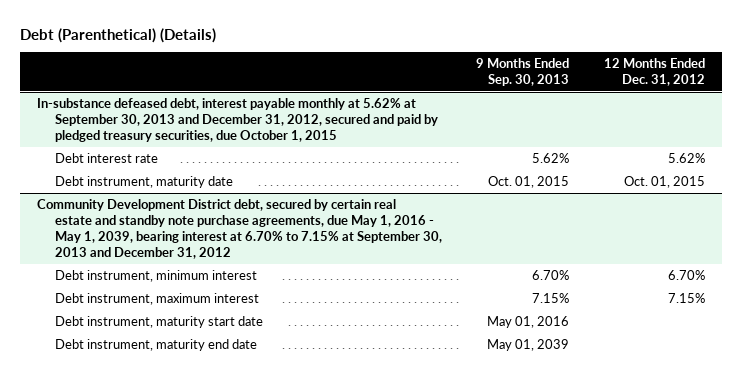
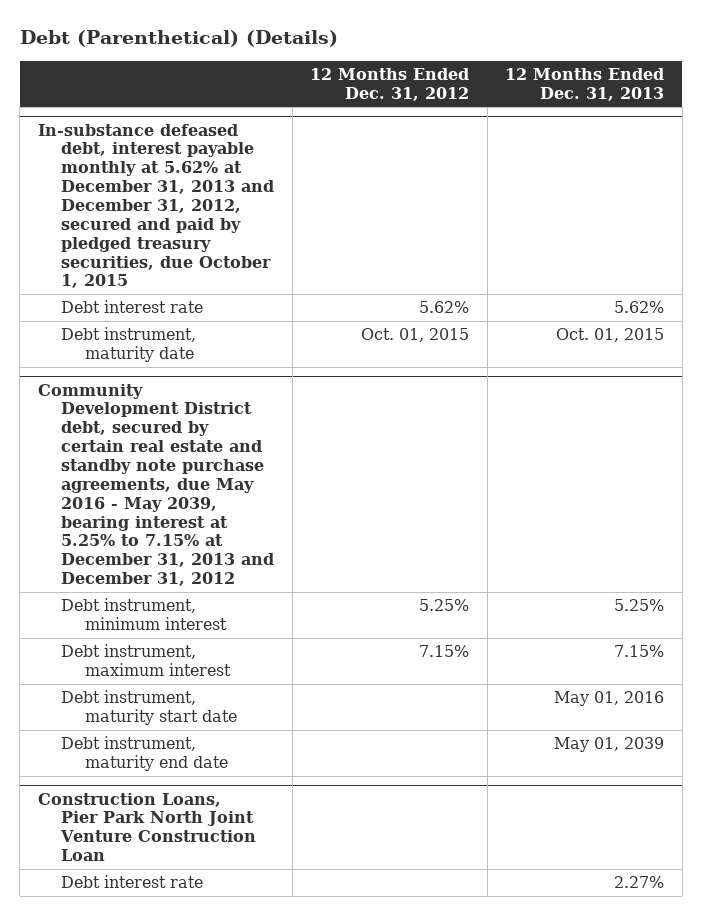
[476,57,570,86] 9 Months Ended Sep. 30, 2013 -> none
none -> [505,67,665,101] 12 Months Ended Dec. 31, 2013
[37,97,439,142] In-substance defeased debt, interest payable monthly at 5.62% at September 30, 2013 and December 31, 2012, secured and paid by pledged treasury securities, due October 1, 2015 -> [37,123,275,289] In-substance defeased debt, interest payable monthly at 5.62% at December 31, 2013 and December 31, 2012, secured and paid by pledged treasury securities, due October 1, 2015
[37,198,443,259] Community Development District debt, secured by certain real estate and standby note purchase agreements, due May 1, 2016 - May 1, 2039, bearing interest at 6.70% to 7.15% at September 30, 2013 and December 31, 2012 -> [37,383,275,587] Community Development District debt, secured by certain real estate and standby note purchase agreements, due May 2016 - May 2039, bearing interest at 5.25% to 7.15% at December 31, 2013 and December 31, 2012
[667,269,705,280] 6.70% -> [419,599,470,612] 5.25%
none -> [37,792,257,862] Construction Loans, Pier Park North Joint Venture Construction Loan
none -> [61,875,204,889] Debt interest rate

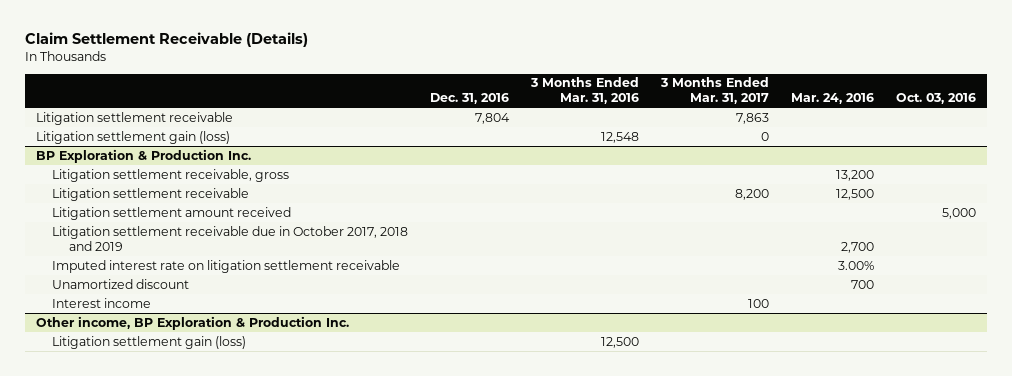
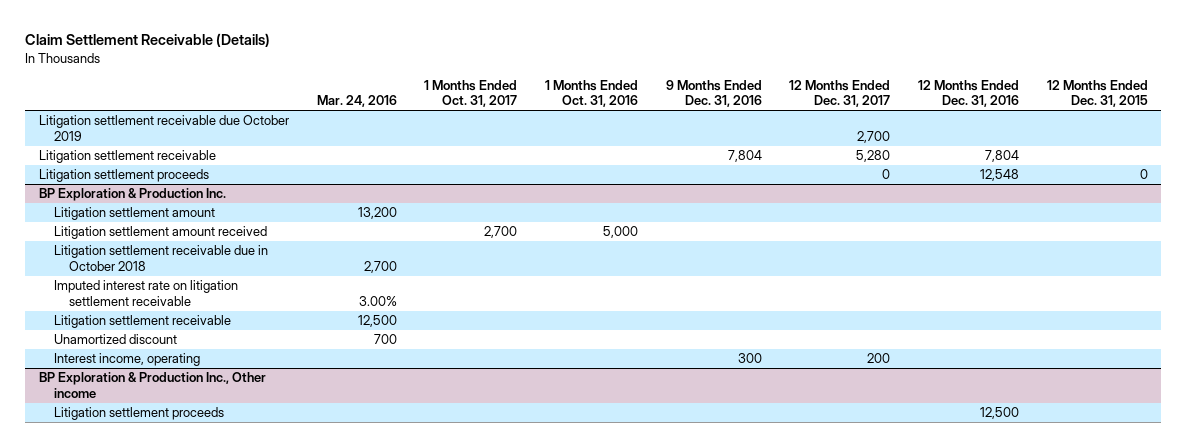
[430,93,510,105] Dec. 31, 2016 -> none
[530,77,640,105] 3 Months Ended Mar. 31, 2016 -> none
[659,77,769,105] 3 Months Ended Mar. 31, 2017 -> none
[895,93,976,105] Oct. 03, 2016 -> none
none -> [424,79,518,108] 1 Months Ended Oct. 31, 2017
none -> [545,79,639,108] 1 Months Ended Oct. 31, 2016
none -> [665,79,762,108] 9 Months Ended Dec. 31, 2016
none -> [789,79,891,108] 12 Months Ended Dec. 31, 2017
none -> [917,79,1019,108] 12 Months Ended Dec. 31, 2016
none -> [1046,79,1148,108] 12 Months Ended Dec. 31, 2015
none -> [39,115,290,142] Litigation settlement receivable due October 2019
[35,130,230,144] Litigation settlement gain (loss) -> [39,169,210,183] Litigation settlement proceeds
[52,168,290,182] Litigation settlement receivable, gross -> [54,207,216,221] Litigation settlement amount
[52,225,409,251] Litigation settlement receivable due in October 2017, 2018 and 2019 -> [54,245,269,272] Litigation settlement receivable due in October 2018
[52,187,250,201] Litigation settlement receivable -> [54,315,232,329] Litigation settlement receivable
[52,297,152,308] Interest income -> [54,353,201,367] Interest income, operating
[35,315,349,330] Other income, BP Exploration & Production Inc. -> [39,372,267,399] BP Exploration & Production Inc., Other income
[52,335,247,349] Litigation settlement gain (loss) -> [54,407,225,421] Litigation settlement proceeds

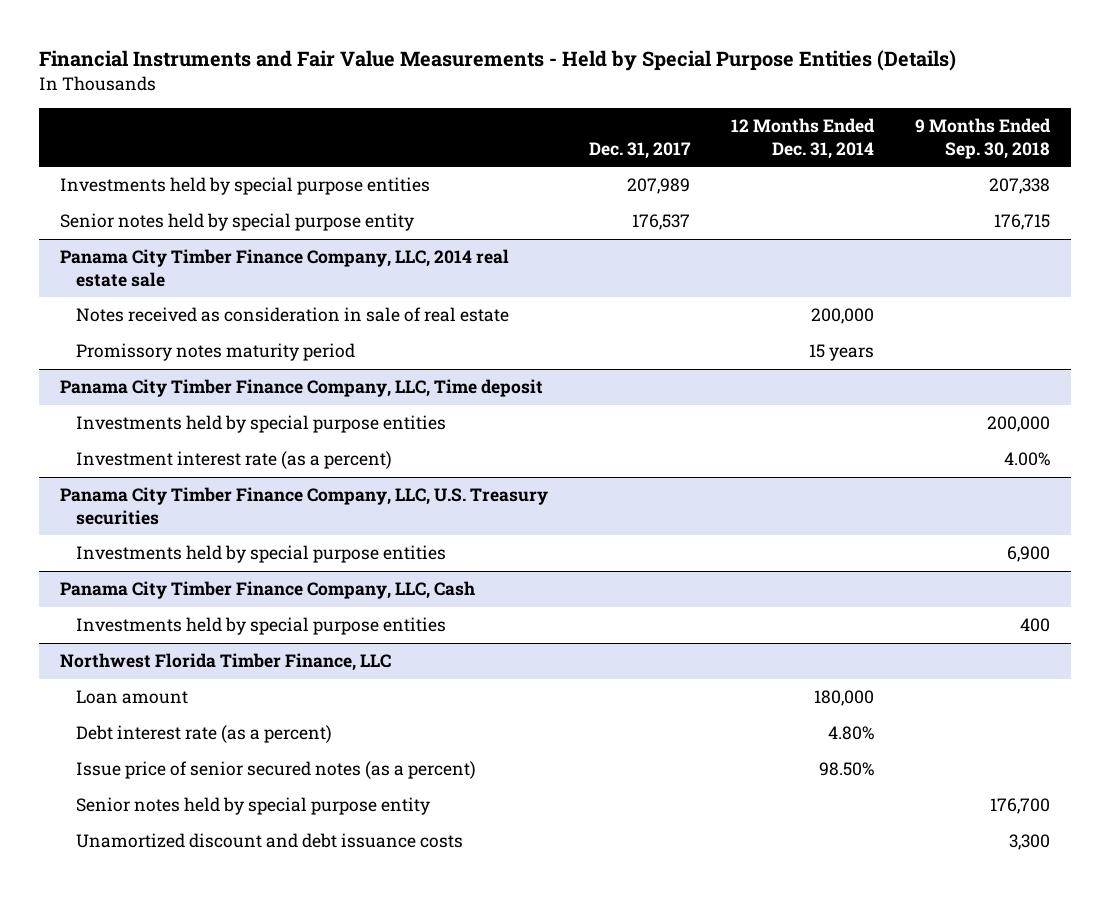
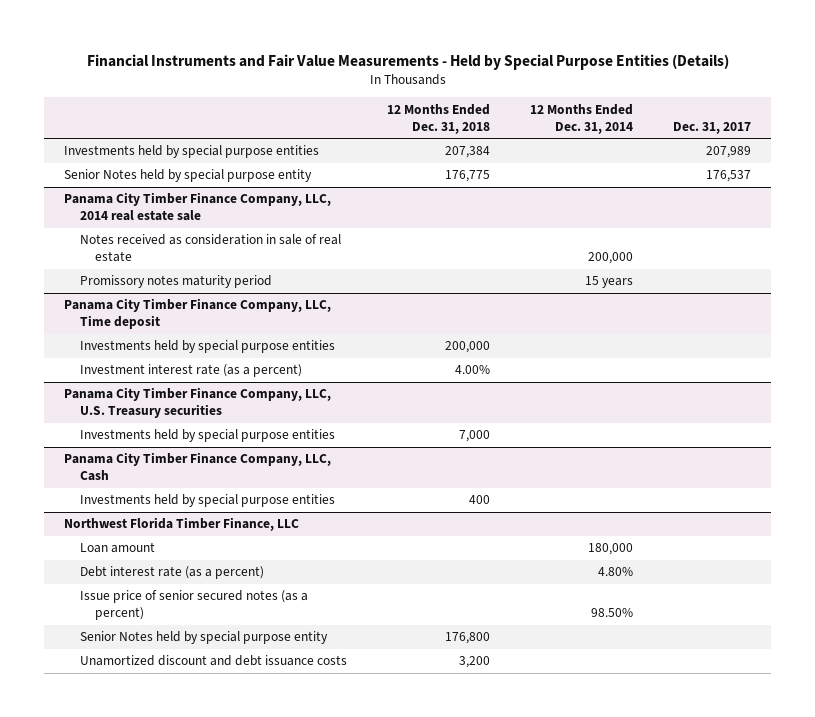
[915,117,1052,159] 9 Months Ended Sep. 30, 2018 -> none
none -> [386,103,490,134] 12 Months Ended Dec. 31, 2018
[59,213,414,232] Senior notes held by special purpose entity -> [64,169,313,183] Senior Notes held by special purpose entity
[76,797,431,816] Senior notes held by special purpose entity -> [79,631,328,645] Senior Notes held by special purpose entity

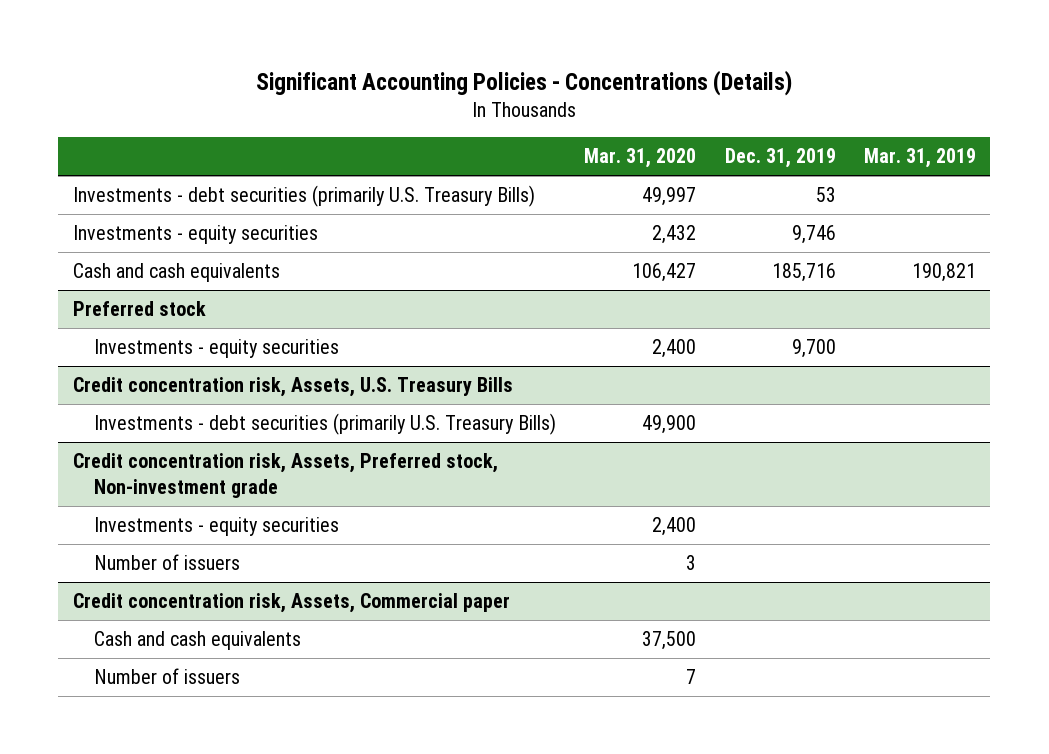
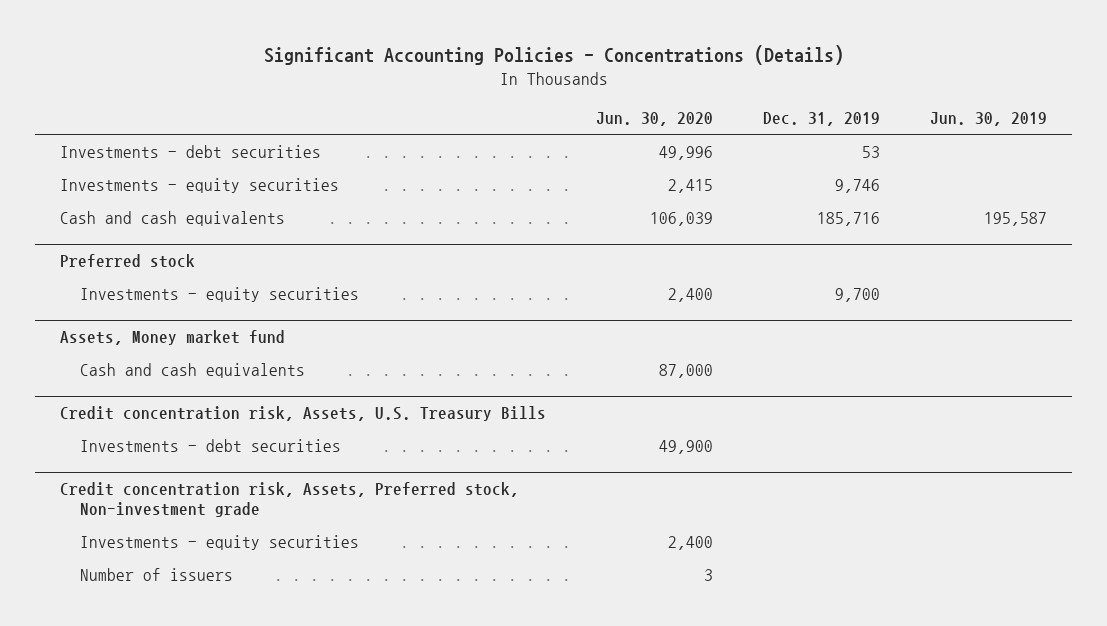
[584,148,697,169] Mar. 31, 2020 -> none
[864,148,977,169] Mar. 31, 2019 -> none
none -> [596,112,714,127] Jun. 30, 2020
none -> [930,112,1048,127] Jun. 30, 2019
[72,185,535,208] Investments - debt securities (primarily U.S. Treasury Bills) -> [59,144,321,158] Investments - debt securities
none -> [59,330,285,346] Assets, Money market fund
none -> [80,362,306,378] Cash and cash equivalents
[93,413,556,436] Investments - debt securities (primarily U.S. Treasury Bills) -> [80,438,342,452] Investments - debt securities
[72,593,510,614] Credit concentration risk, Assets, Commercial paper -> none
[93,631,301,651] Cash and cash equivalents -> none
[93,668,240,685] Number of issuers -> none

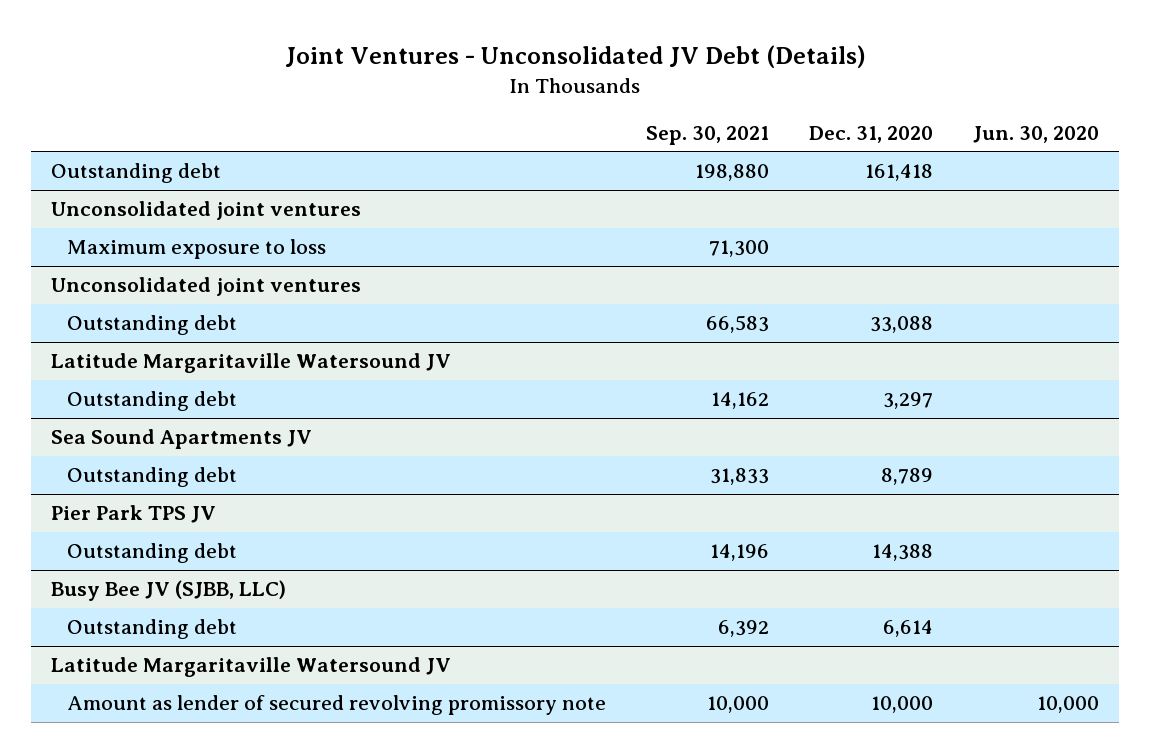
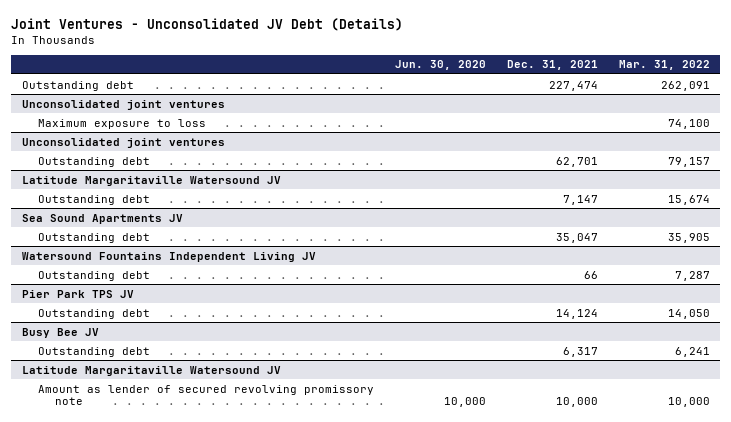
[645,125,769,145] Sep. 30, 2021 -> none
[809,125,934,143] Dec. 31, 2020 -> none
none -> [506,60,598,71] Dec. 31, 2021
none -> [618,60,710,71] Mar. 31, 2022
none -> [21,251,316,262] Watersound Fountains Independent Living JV
none -> [38,270,151,281] Outstanding debt
[51,580,287,602] Busy Bee JV (SJBB, LLC) -> [21,327,99,338] Busy Bee JV

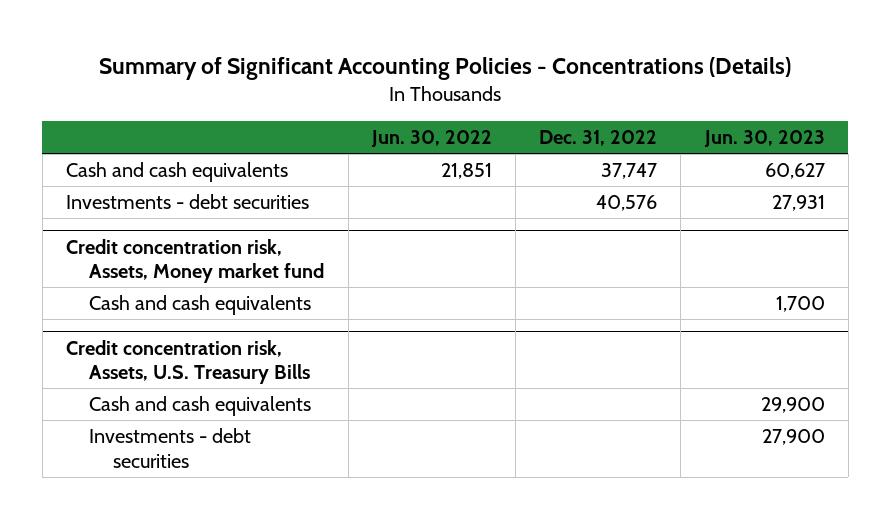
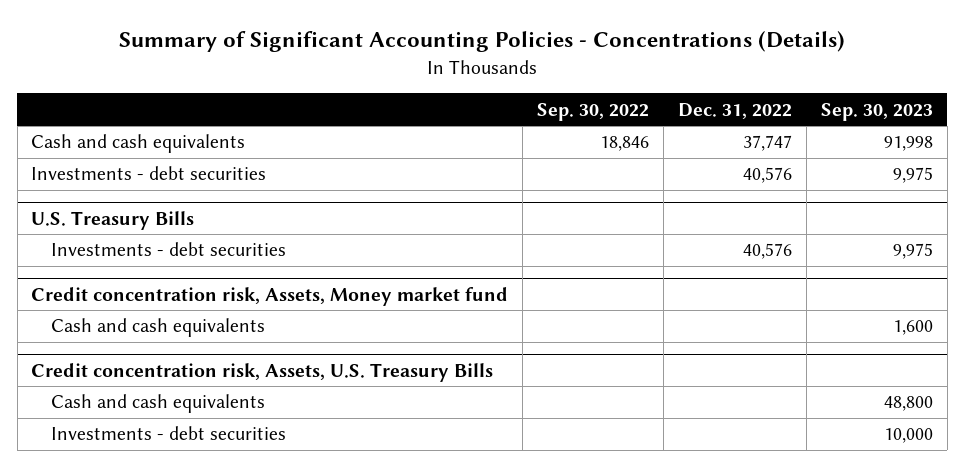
[370,130,492,148] Jun. 30, 2022 -> none
[703,130,825,148] Jun. 30, 2023 -> none
none -> [537,102,650,121] Sep. 30, 2022
none -> [821,102,934,121] Sep. 30, 2023
none -> [31,210,195,230] U.S. Treasury Bills
none -> [50,242,286,257] Investments - debt securities

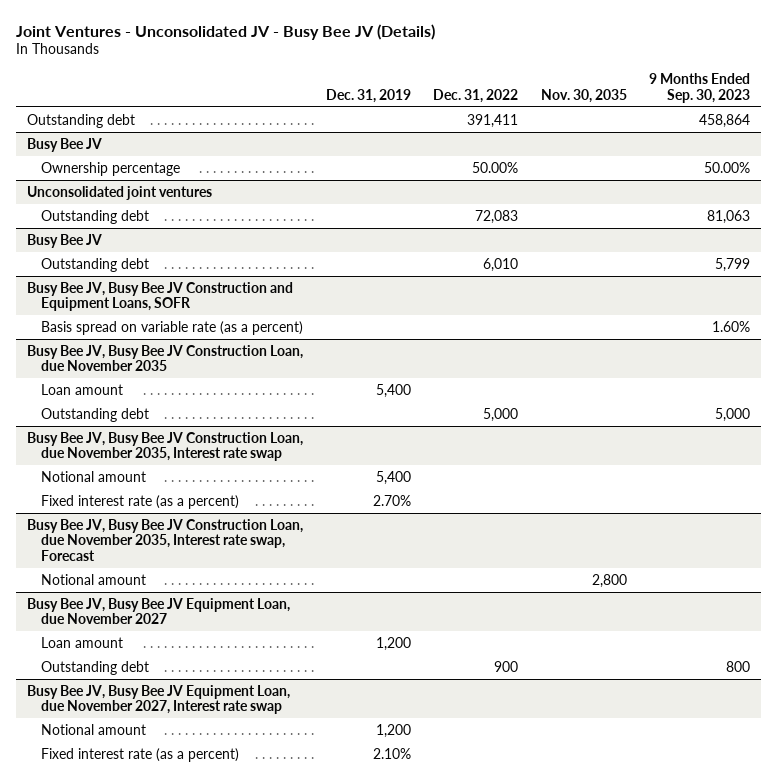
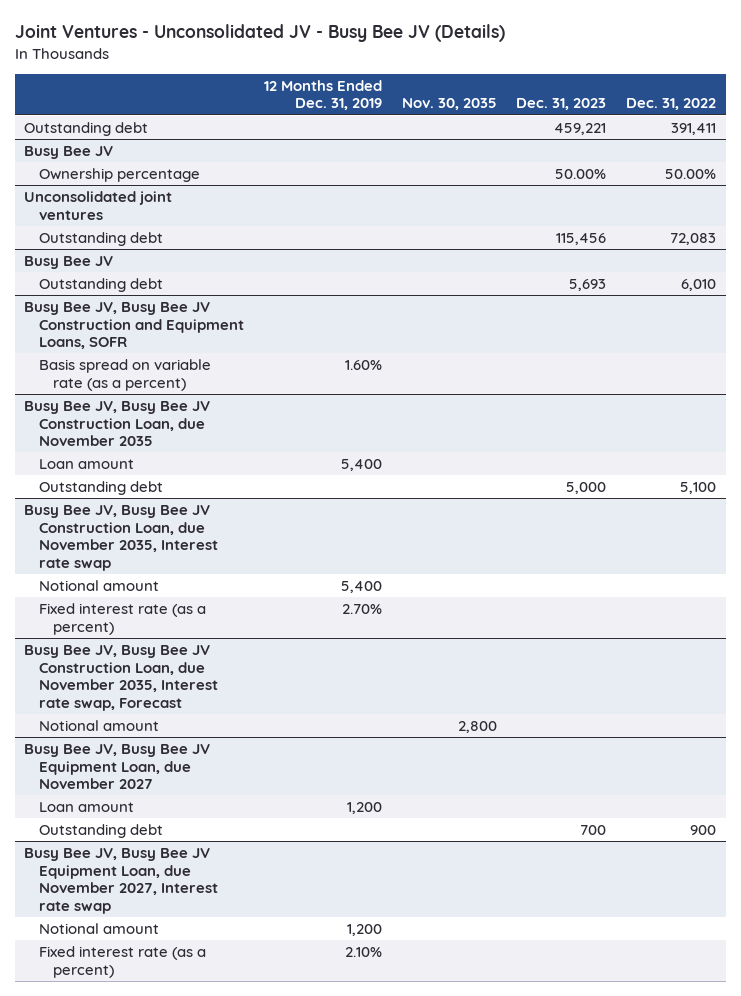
[325,88,411,103] Dec. 31, 2019 -> none
[649,73,751,103] 9 Months Ended Sep. 30, 2023 -> none
none -> [263,79,382,111] 12 Months Ended Dec. 31, 2019
none -> [516,98,607,111] Dec. 31, 2023
[483,407,519,422] 5,000 -> [680,482,717,495] 5,100

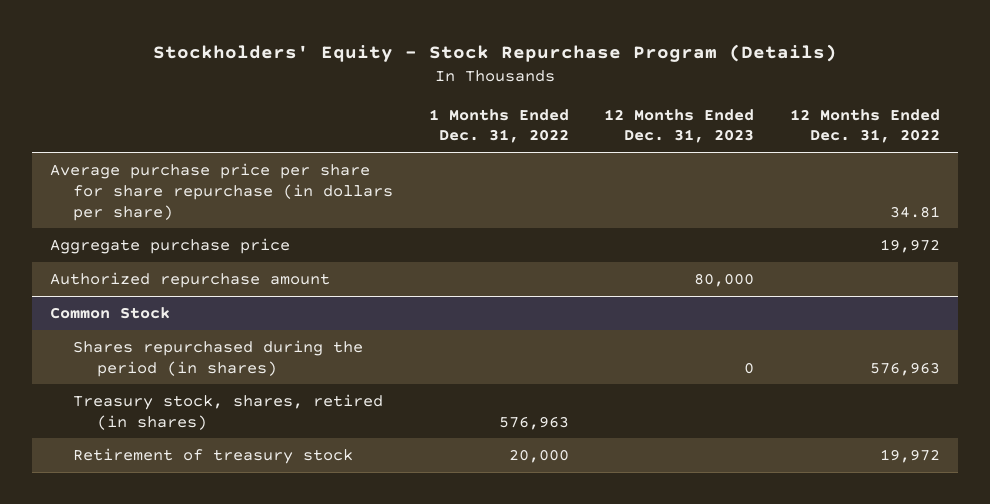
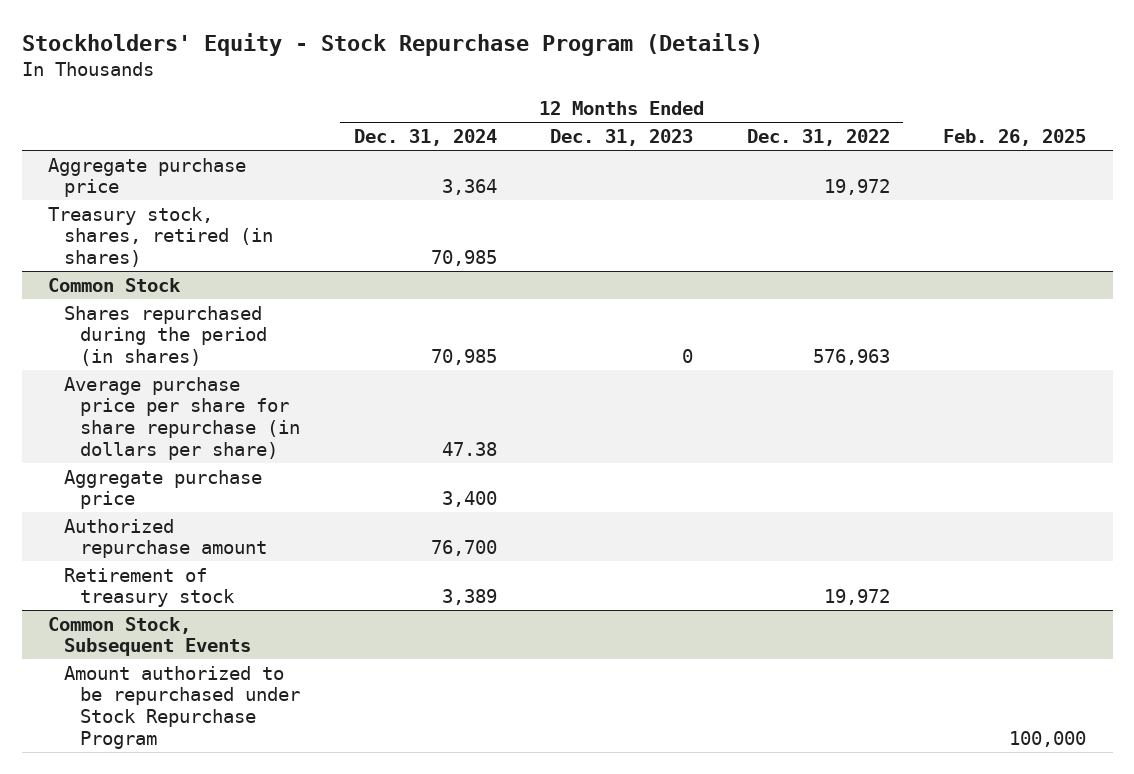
[428,108,569,144] 1 Months Ended Dec. 31, 2022 -> none
none -> [353,128,497,146] Dec. 31, 2024
none -> [942,128,1086,146] Feb. 26, 2025
[49,162,394,221] Average purchase price per share for share repurchase (in dollars per share) -> none
[49,271,330,288] Authorized repurchase amount -> none
none -> [48,206,274,267] Treasury stock, shares, retired (in shares)
[73,393,384,430] Treasury stock, shares, retired (in shares) -> none
none -> [64,376,301,460] Average purchase price per share for share repurchase (in dollars per share)
none -> [64,469,263,510] Aggregate purchase price
none -> [64,518,268,559] Authorized repurchase amount
none -> [48,616,252,657] Common Stock, Subsequent Events
none -> [64,665,301,749] Amount authorized to be repurchased under Stock Repurchase Program

